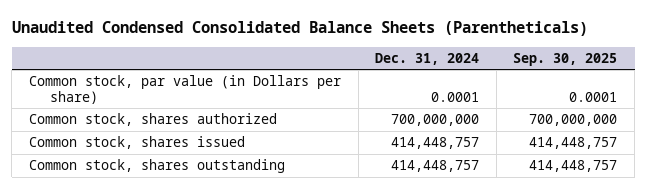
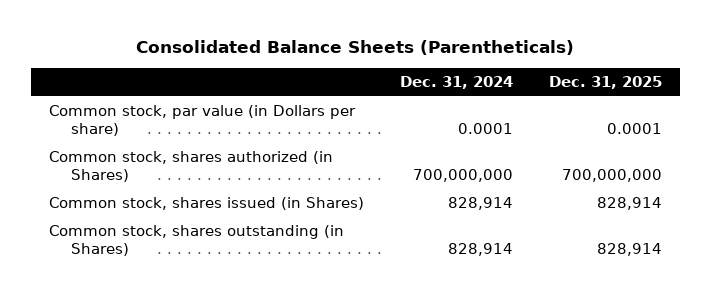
[11,21,588,37] Unaudited Condensed Consolidated Balance Sheets (Parentheticals) -> [136,40,575,56] Consolidated Balance Sheets (Parentheticals)
[513,52,618,66] Sep. 30, 2025 -> none
none -> [548,76,662,90] Dec. 31, 2025
[29,113,278,127] Common stock, shares authorized -> [48,151,333,182] Common stock, shares authorized (in Shares)
[29,136,246,150] Common stock, shares issued -> [48,197,364,211] Common stock, shares issued (in Shares)
[391,137,480,150] 414,448,757 -> [447,197,513,211] 828,914
[29,159,286,174] Common stock, shares outstanding -> [48,225,344,256] Common stock, shares outstanding (in Shares)
[391,160,480,173] 414,448,757 -> [447,242,513,256] 828,914

